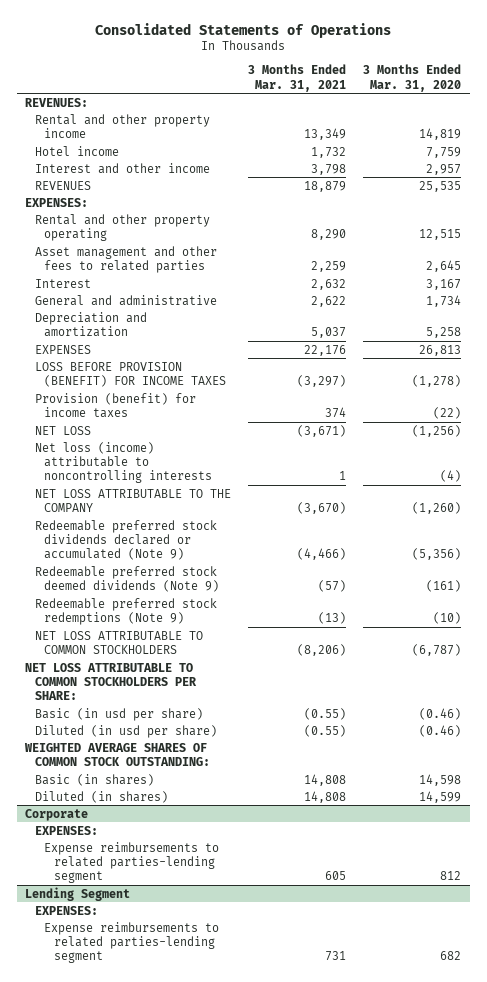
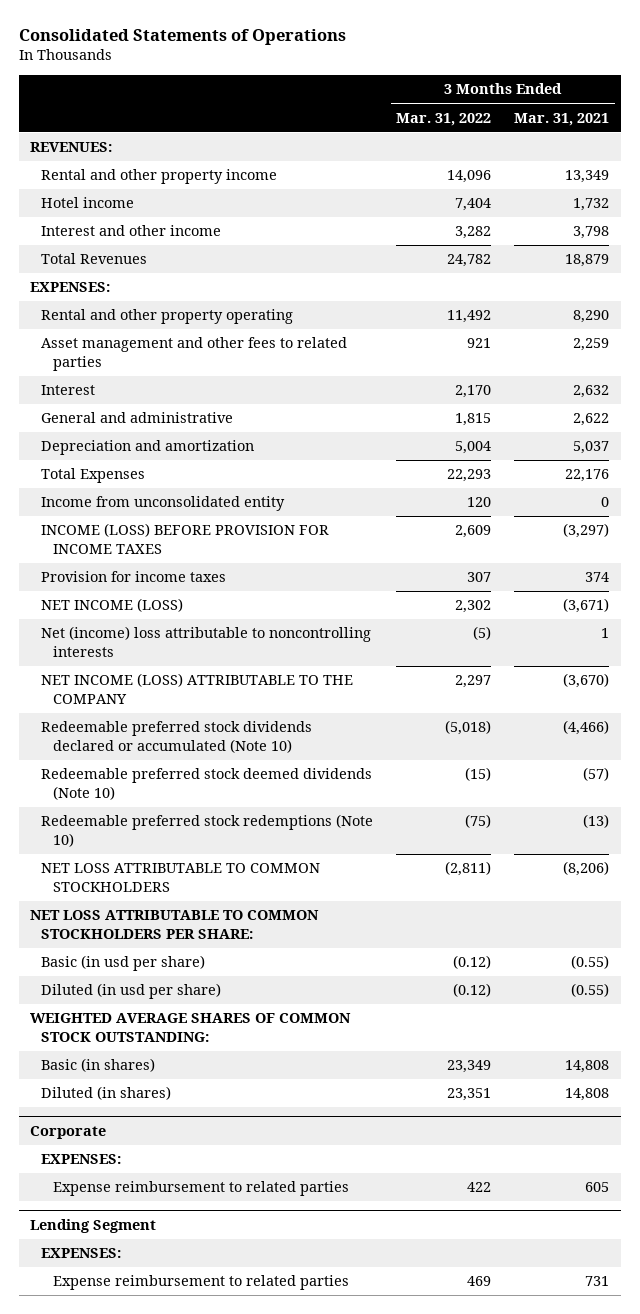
[363,64,462,92] 3 Months Ended Mar. 31, 2020 -> none
none -> [396,112,492,126] Mar. 31, 2022
[34,180,91,190] REVENUES -> [41,253,148,265] Total Revenues
[34,344,91,354] EXPENSES -> [41,468,146,484] Total Expenses
none -> [41,496,286,512] Income from unconsolidated entity
[34,361,227,387] LOSS BEFORE PROVISION (BENEFIT) FOR INCOME TAXES -> [41,523,330,554] INCOME (LOSS) BEFORE PROVISION FOR INCOME TAXES
[34,392,196,418] Provision (benefit) for income taxes -> [41,571,227,583] Provision for income taxes
[34,425,91,435] NET LOSS -> [41,598,184,613] NET INCOME (LOSS)
[34,441,213,484] Net loss (income) attributable to noncontrolling interests -> [41,626,372,657] Net (income) loss attributable to noncontrolling interests
[34,488,231,512] NET LOSS ATTRIBUTABLE TO THE COMPANY -> [41,673,354,704] NET INCOME (LOSS) ATTRIBUTABLE TO THE COMPANY
[34,519,217,561] Redeemable preferred stock dividends declared or accumulated (Note 9) -> [41,721,313,753] Redeemable preferred stock dividends declared or accumulated (Note 10)
[34,565,220,592] Redeemable preferred stock deemed dividends (Note 9) -> [41,768,373,800] Redeemable preferred stock deemed dividends (Note 10)
[34,597,217,625] Redeemable preferred stock redemptions (Note 9) -> [41,814,374,847] Redeemable preferred stock redemptions (Note 10)
[44,841,220,884] Expense reimbursements to related parties-lending segment -> [52,1181,349,1197] Expense reimbursement to related parties
[44,921,220,964] Expense reimbursements to related parties-lending segment -> [52,1275,349,1291] Expense reimbursement to related parties

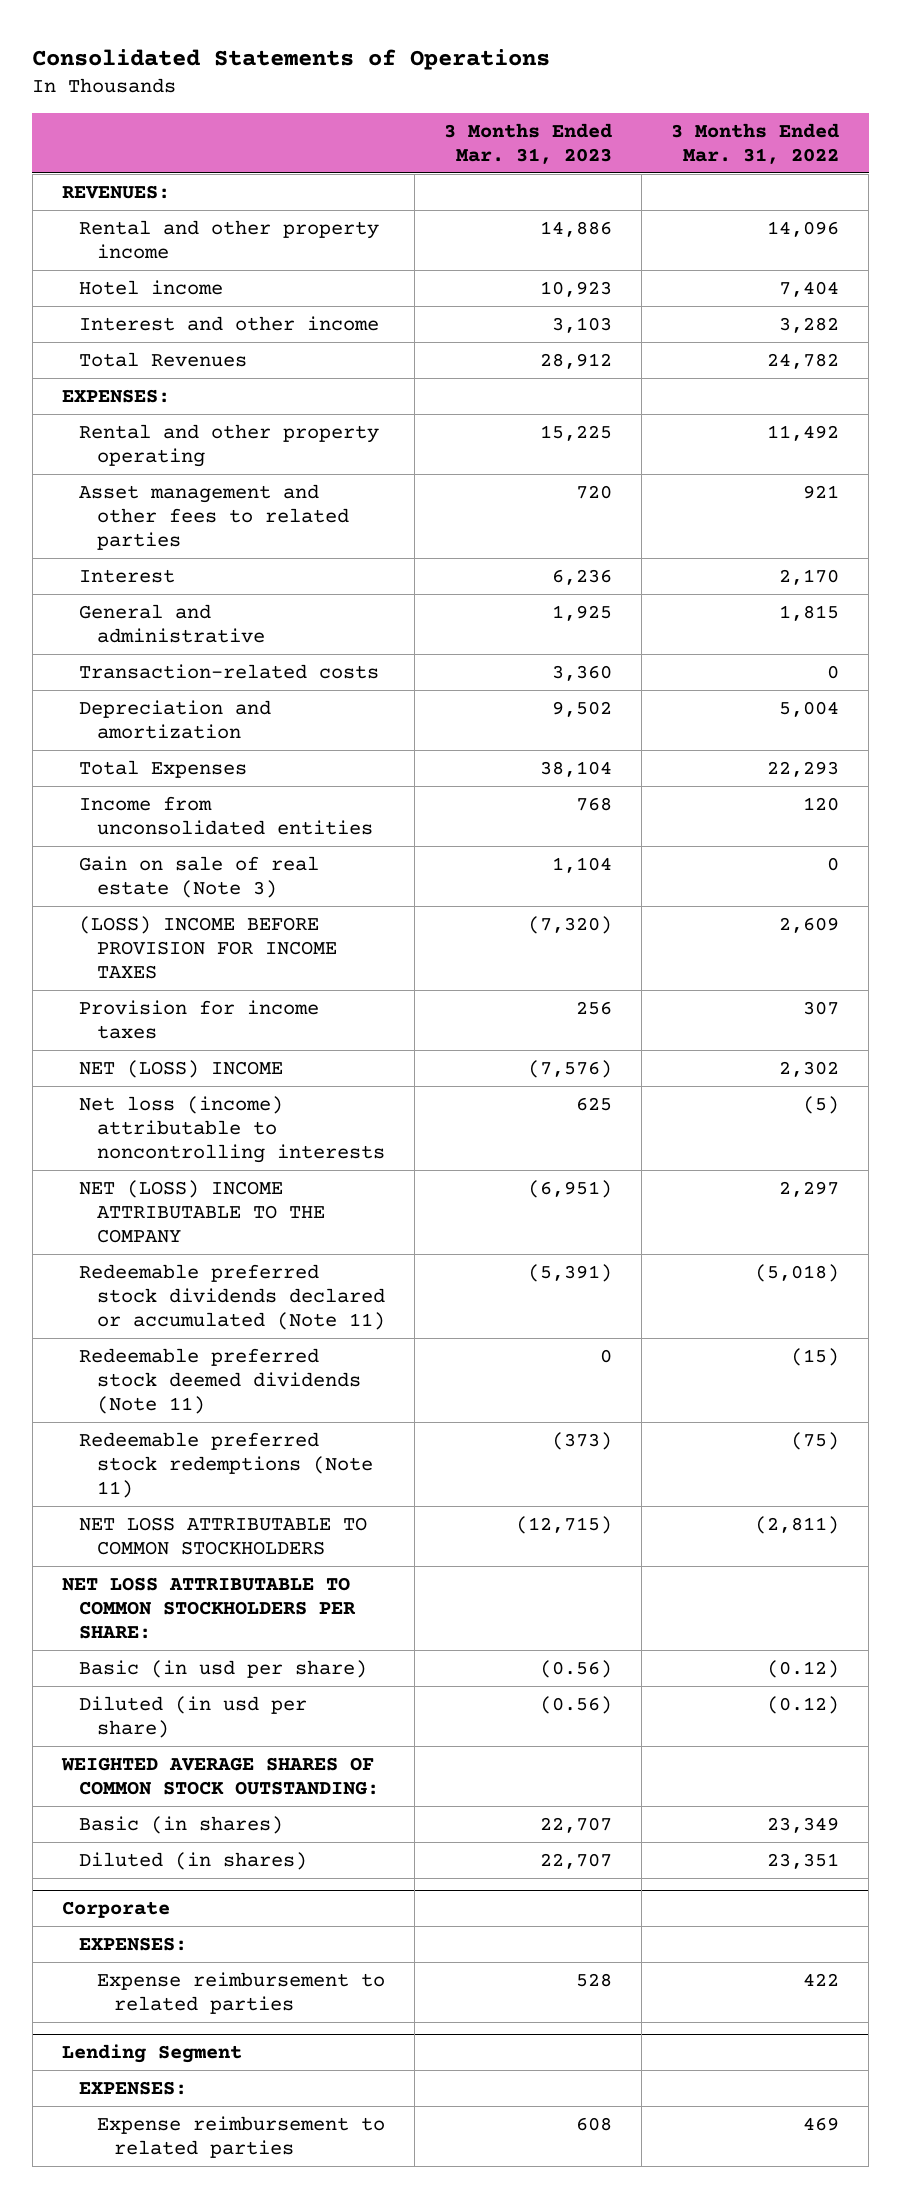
[514,112,610,126] Mar. 31, 2021 -> none
none -> [444,122,613,165] 3 Months Ended Mar. 31, 2023
none -> [79,663,380,679] Transaction-related costs
[41,496,286,512] Income from unconsolidated entity -> [79,795,373,835] Income from unconsolidated entities
none -> [79,855,320,898] Gain on sale of real estate (Note 3)
[41,523,330,554] INCOME (LOSS) BEFORE PROVISION FOR INCOME TAXES -> [79,915,337,980] (LOSS) INCOME BEFORE PROVISION FOR INCOME TAXES
[41,598,184,613] NET INCOME (LOSS) -> [79,1059,284,1078] NET (LOSS) INCOME
[41,626,372,657] Net (income) loss attributable to noncontrolling interests -> [79,1095,385,1164] Net loss (income) attributable to noncontrolling interests
[41,673,354,704] NET INCOME (LOSS) ATTRIBUTABLE TO THE COMPANY -> [79,1179,325,1244] NET (LOSS) INCOME ATTRIBUTABLE TO THE COMPANY
[41,721,313,753] Redeemable preferred stock dividends declared or accumulated (Note 10) -> [79,1263,385,1331] Redeemable preferred stock dividends declared or accumulated (Note 11)
[41,768,373,800] Redeemable preferred stock deemed dividends (Note 10) -> [79,1347,361,1415] Redeemable preferred stock deemed dividends (Note 11)
[41,814,374,847] Redeemable preferred stock redemptions (Note 10) -> [79,1431,373,1499] Redeemable preferred stock redemptions (Note 11)

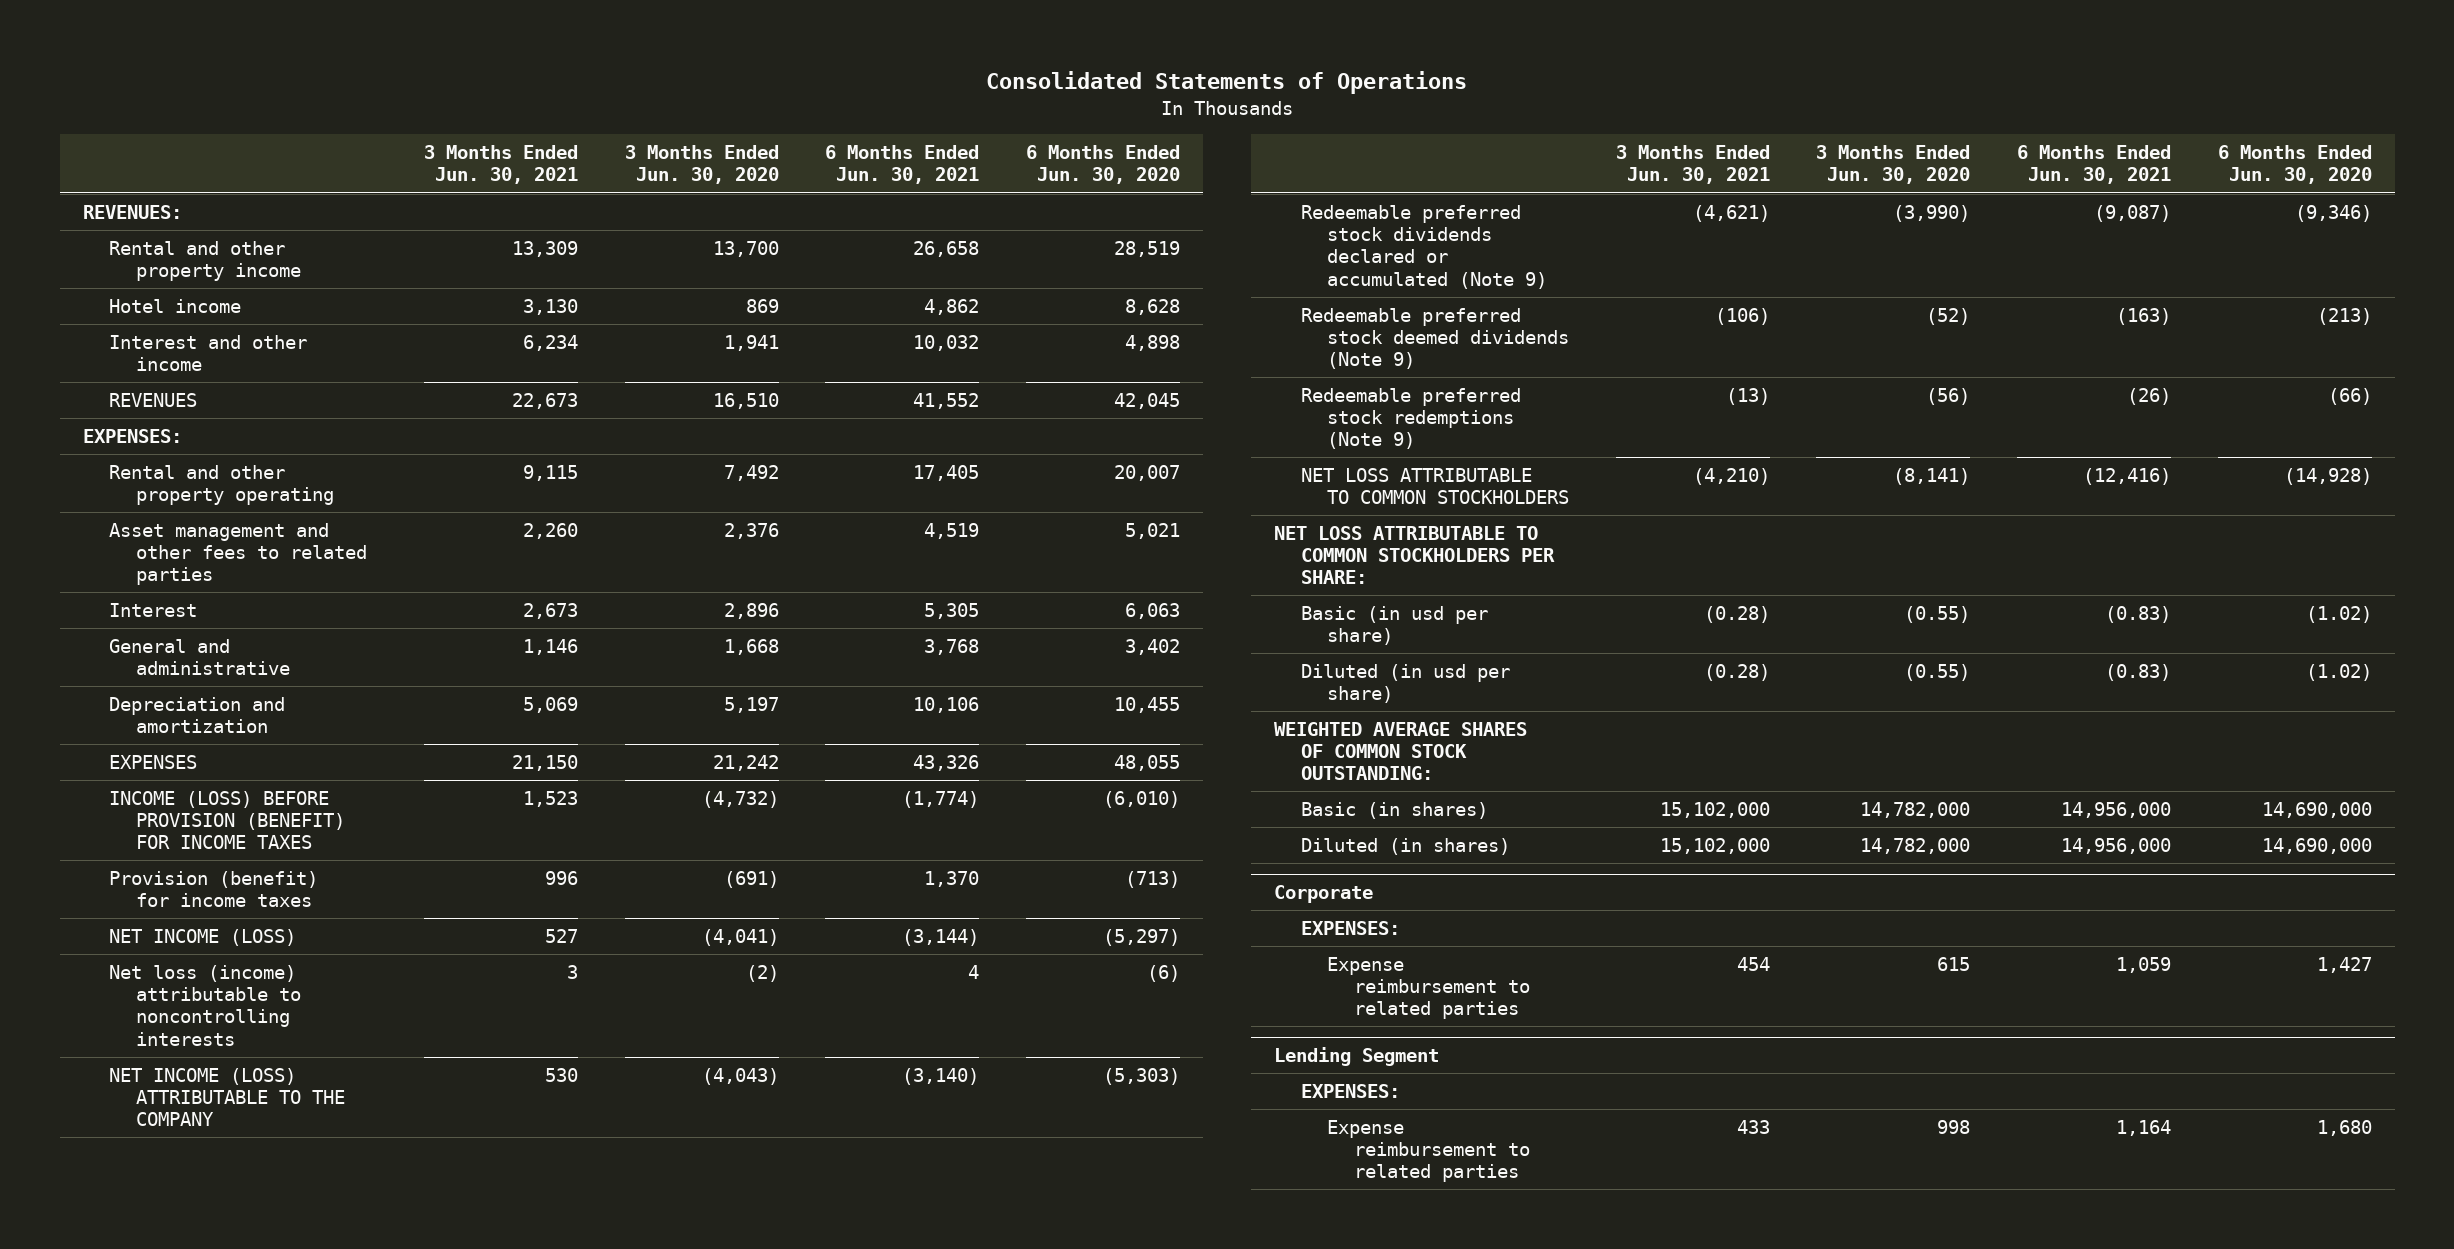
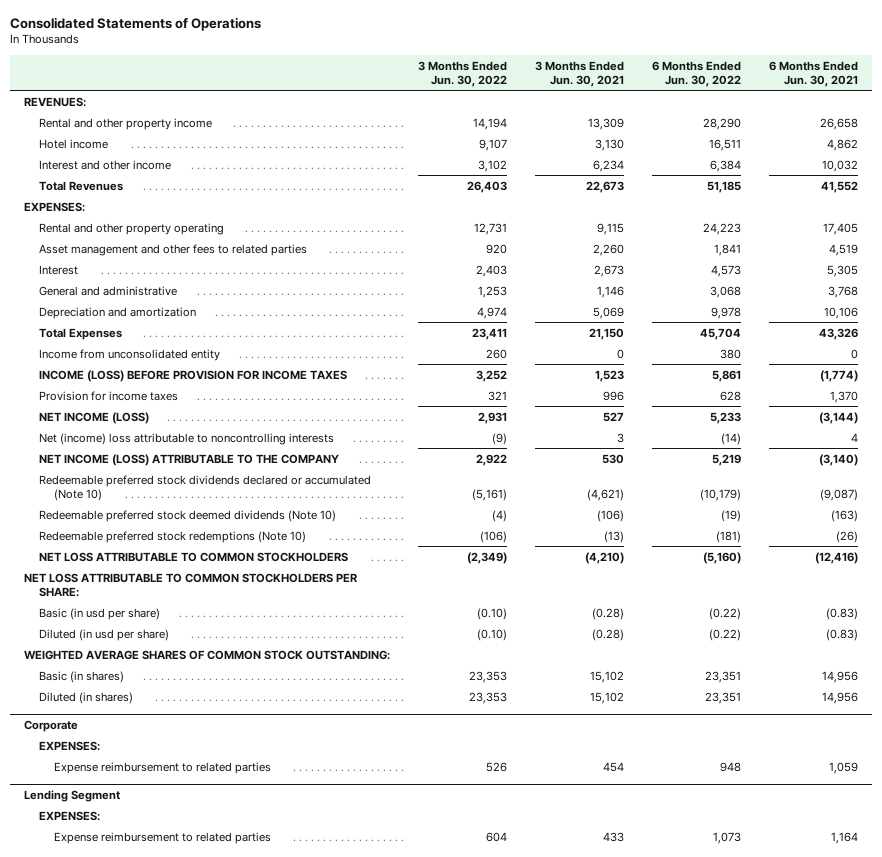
[624,145,779,185] 3 Months Ended Jun. 30, 2020 -> none
[1025,145,1180,185] 6 Months Ended Jun. 30, 2020 -> none
none -> [417,60,507,87] 3 Months Ended Jun. 30, 2022
none -> [651,60,741,87] 6 Months Ended Jun. 30, 2022
[109,393,198,408] REVENUES -> [39,180,124,191] Total Revenues
[109,755,198,770] EXPENSES -> [39,327,123,340] Total Expenses
none -> [39,348,221,361] Income from unconsolidated entity
[109,791,345,850] INCOME (LOSS) BEFORE PROVISION (BENEFIT) FOR INCOME TAXES -> [39,369,348,382] INCOME (LOSS) BEFORE PROVISION FOR INCOME TAXES
[109,871,319,908] Provision (benefit) for income taxes -> [39,390,179,401] Provision for income taxes
[109,965,301,1046] Net loss (income) attributable to noncontrolling interests -> [39,432,335,445] Net (income) loss attributable to noncontrolling interests
[1300,205,1548,289] Redeemable preferred stock dividends declared or accumulated (Note 9) -> [39,474,372,501] Redeemable preferred stock dividends declared or accumulated (Note 10)
[1300,308,1570,370] Redeemable preferred stock deemed dividends (Note 9) -> [39,509,337,522] Redeemable preferred stock deemed dividends (Note 10)
[1300,388,1521,450] Redeemable preferred stock redemptions (Note 9) -> [39,530,307,543] Redeemable preferred stock redemptions (Note 10)
[1659,802,1770,819] 15,102,000 -> [589,670,624,683] 15,102
[2061,802,2172,819] 14,956,000 -> [822,670,859,683] 14,956
[1659,838,1770,855] 15,102,000 -> [589,691,624,704] 15,102
[2061,838,2172,855] 14,956,000 -> [822,691,859,704] 14,956

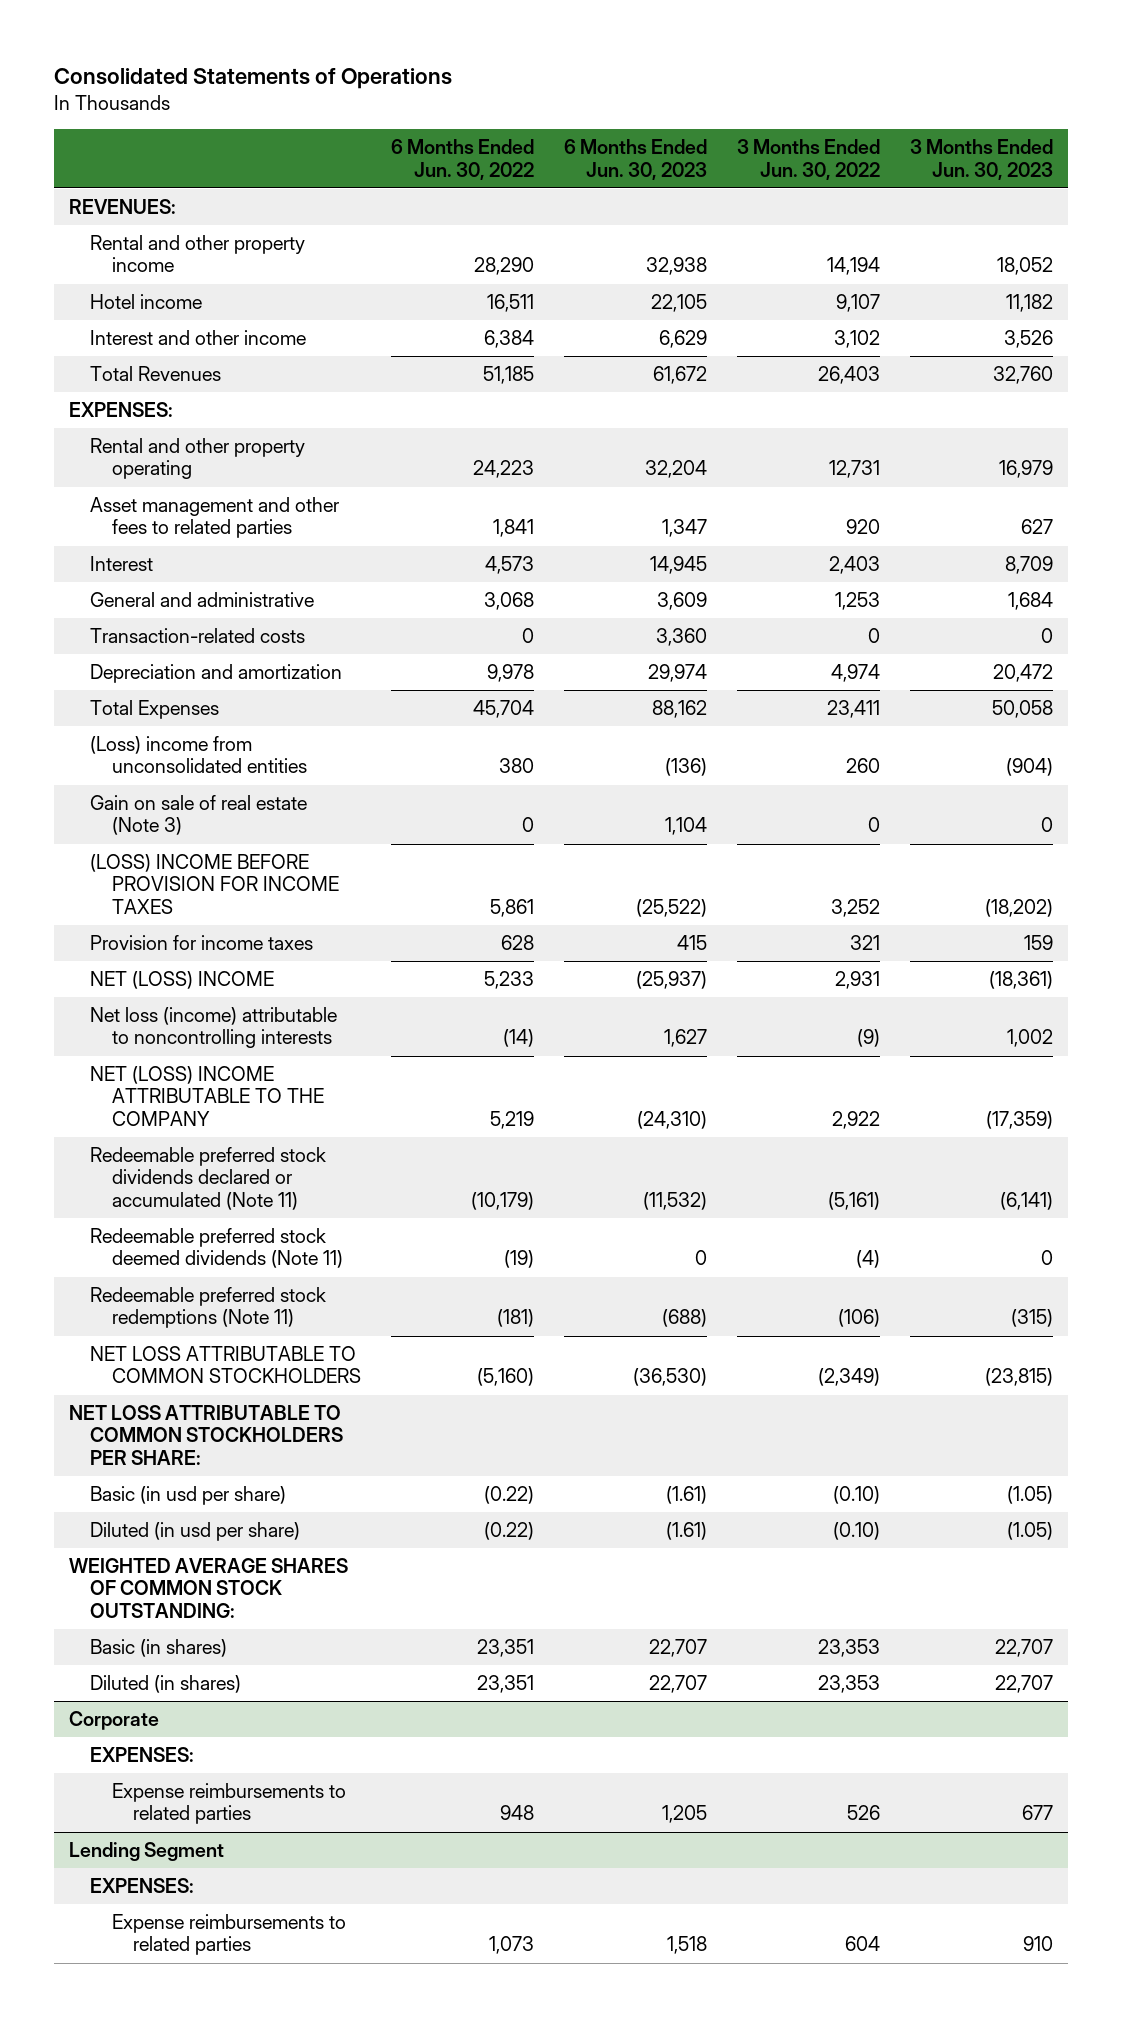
[534,60,624,87] 3 Months Ended Jun. 30, 2021 -> none
[769,60,859,87] 6 Months Ended Jun. 30, 2021 -> none
none -> [563,139,707,180] 6 Months Ended Jun. 30, 2023
none -> [910,139,1054,180] 3 Months Ended Jun. 30, 2023
none -> [90,628,306,644] Transaction-related costs
[39,348,221,361] Income from unconsolidated entity -> [90,736,307,774] (Loss) income from unconsolidated entities
none -> [90,795,308,836] Gain on sale of real estate (Note 3)
[39,369,348,382] INCOME (LOSS) BEFORE PROVISION FOR INCOME TAXES -> [90,854,339,914] (LOSS) INCOME BEFORE PROVISION FOR INCOME TAXES
[39,411,150,424] NET INCOME (LOSS) -> [90,971,275,990] NET (LOSS) INCOME
[39,432,335,445] Net (income) loss attributable to noncontrolling interests -> [90,1007,338,1049] Net loss (income) attributable to noncontrolling interests
[39,453,340,466] NET INCOME (LOSS) ATTRIBUTABLE TO THE COMPANY -> [90,1066,324,1126] NET (LOSS) INCOME ATTRIBUTABLE TO THE COMPANY
[39,474,372,501] Redeemable preferred stock dividends declared or accumulated (Note 10) -> [90,1147,327,1210] Redeemable preferred stock dividends declared or accumulated (Note 11)
[39,509,337,522] Redeemable preferred stock deemed dividends (Note 10) -> [90,1228,343,1269] Redeemable preferred stock deemed dividends (Note 11)
[39,530,307,543] Redeemable preferred stock redemptions (Note 10) -> [90,1287,327,1329] Redeemable preferred stock redemptions (Note 11)
[54,761,272,774] Expense reimbursement to related parties -> [111,1783,346,1825] Expense reimbursements to related parties
[54,831,272,844] Expense reimbursement to related parties -> [111,1914,346,1956] Expense reimbursements to related parties

